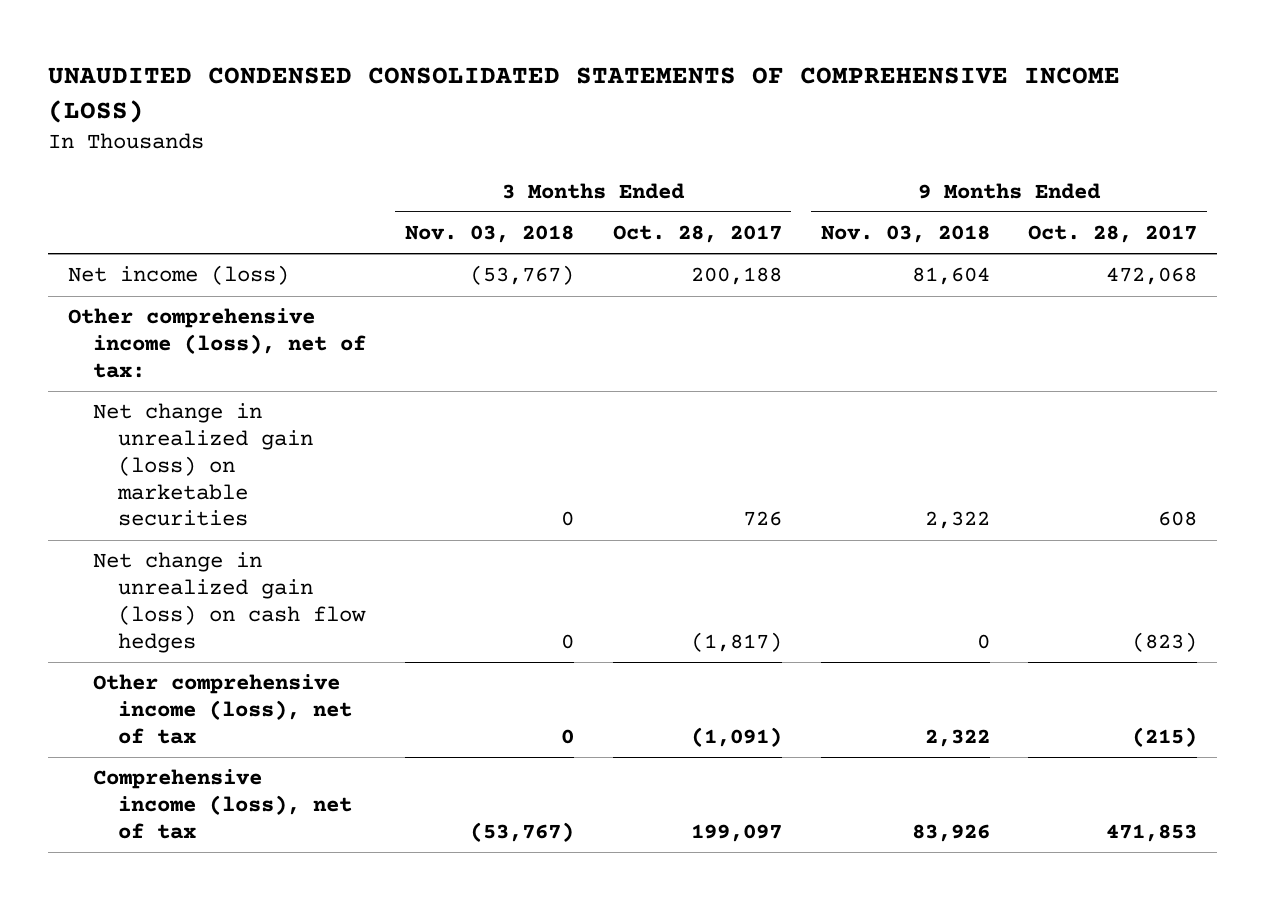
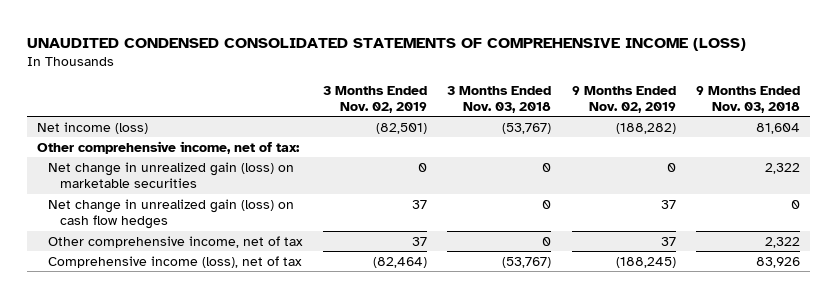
[612,225,782,244] Oct. 28, 2017 -> none
[1028,225,1198,244] Oct. 28, 2017 -> none
none -> [322,85,427,113] 3 Months Ended Nov. 02, 2019
none -> [571,85,676,113] 9 Months Ended Nov. 02, 2019
[67,308,366,378] Other comprehensive income (loss), net of tax: -> [36,140,300,154] Other comprehensive income, net of tax:
[92,674,353,744] Other comprehensive income (loss), net of tax -> [48,235,304,248] Other comprehensive income, net of tax

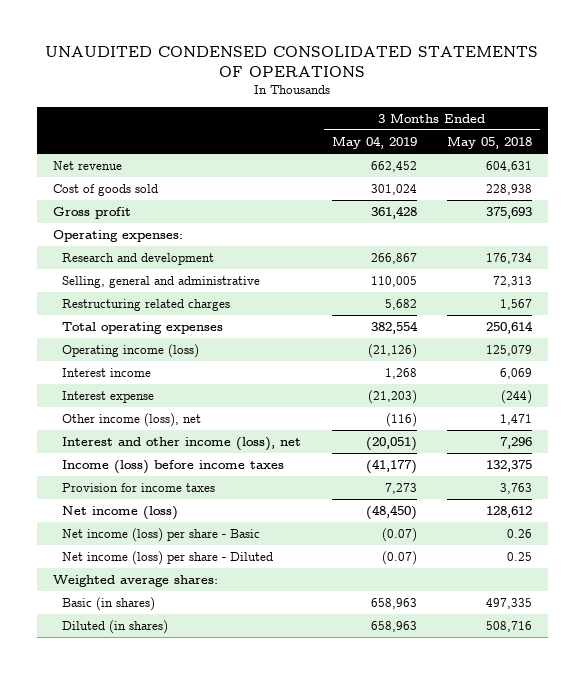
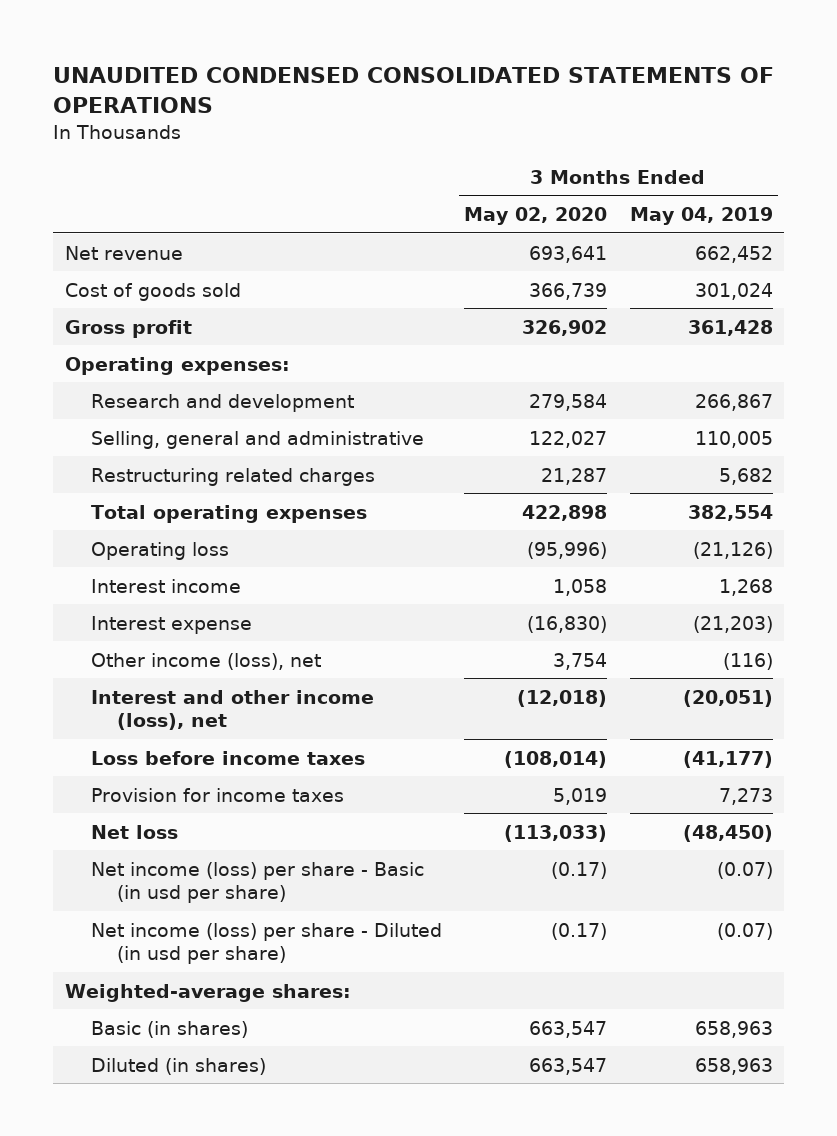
[447,135,533,149] May 05, 2018 -> none
none -> [464,206,608,225] May 02, 2020
[61,343,199,358] Operating income (loss) -> [90,541,229,560] Operating loss
[61,459,284,474] Income (loss) before income taxes -> [90,750,365,765] Loss before income taxes
[61,505,178,520] Net income (loss) -> [90,824,178,839] Net loss
[61,527,260,542] Net income (loss) per share - Basic -> [90,861,424,904] Net income (loss) per share - Basic (in usd per share)
[61,550,273,565] Net income (loss) per share - Diluted -> [90,922,442,965] Net income (loss) per share - Diluted (in usd per share)
[52,574,218,587] Weighted average shares: -> [64,983,351,1002] Weighted-average shares:

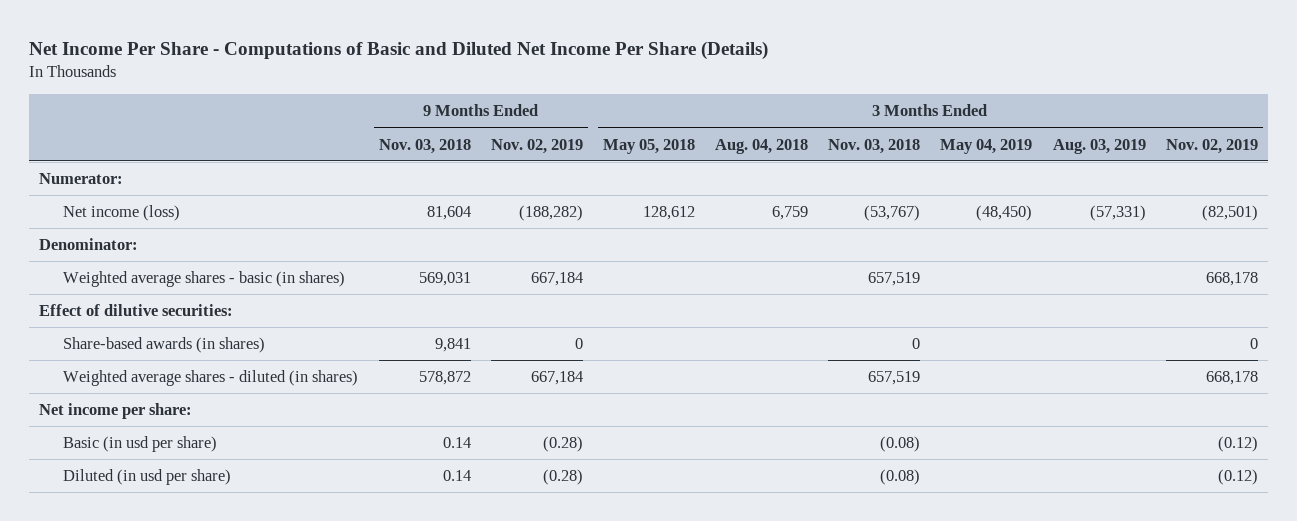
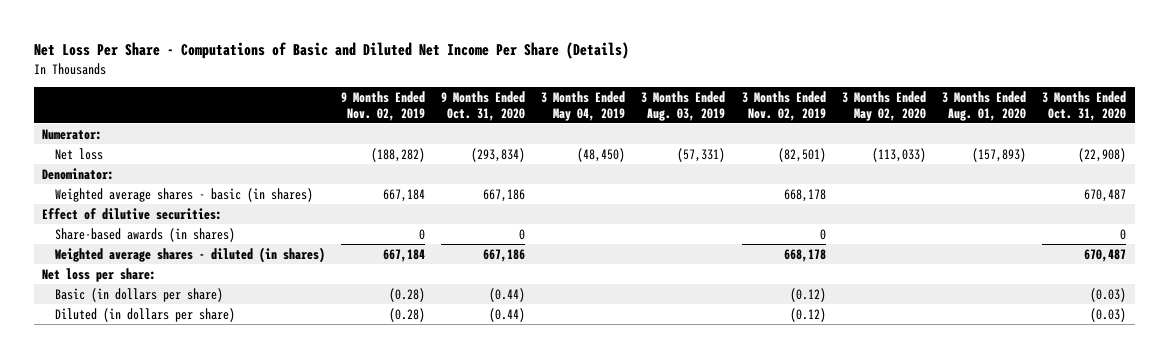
[29,41,769,61] Net Income Per Share - Computations of Basic and Diluted Net Income Per Share (Details) -> [34,42,630,60] Net Loss Per Share - Computations of Basic and Diluted Net Income Per Share (Details)
[378,138,471,154] Nov. 03, 2018 -> none
[602,138,695,154] May 05, 2018 -> none
[715,138,809,154] Aug. 04, 2018 -> none
[828,138,921,154] Nov. 03, 2018 -> none
none -> [440,90,525,121] 9 Months Ended Oct. 31, 2020
none -> [841,90,926,121] 3 Months Ended May 02, 2020
none -> [942,90,1027,121] 3 Months Ended Aug. 01, 2020
none -> [1042,90,1127,121] 3 Months Ended Oct. 31, 2020
[63,205,181,222] Net income (loss) -> [54,147,103,160] Net loss
[39,403,193,420] Net income per share: -> [42,267,157,282] Net loss per share:
[63,436,218,453] Basic (in usd per share) -> [54,287,223,302] Basic (in dollars per share)
[63,469,232,486] Diluted (in usd per share) -> [54,307,235,322] Diluted (in dollars per share)

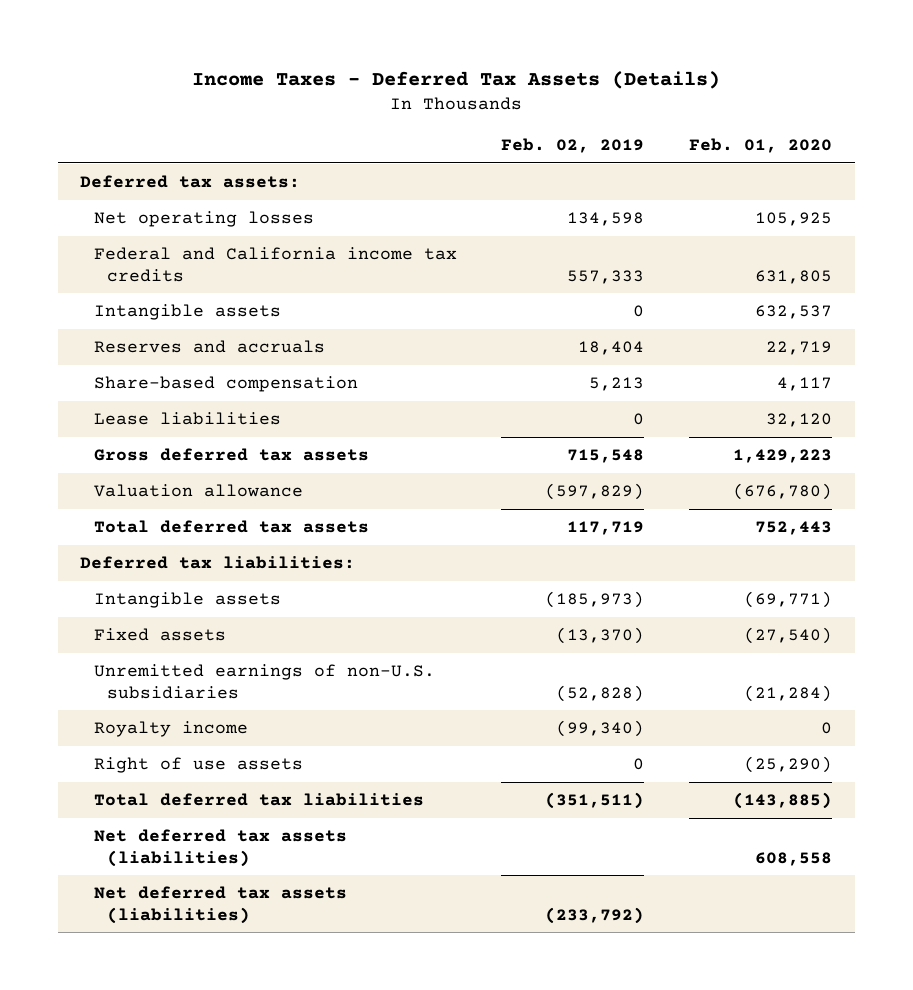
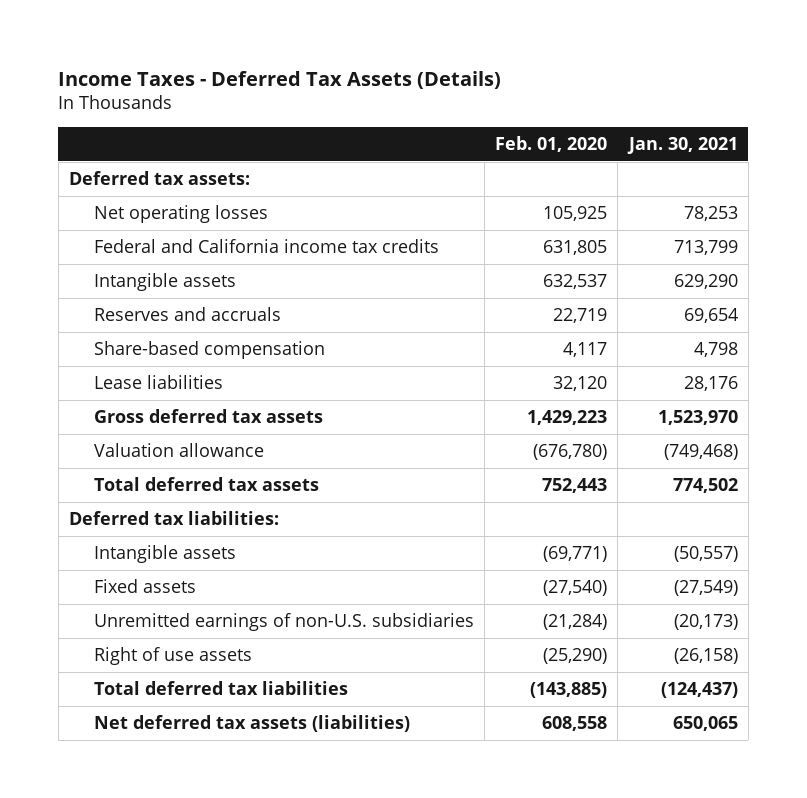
[501,138,645,154] Feb. 02, 2019 -> none
none -> [626,136,738,154] Jan. 30, 2021
[93,720,248,737] Royalty income -> none
[93,885,347,924] Net deferred tax assets (liabilities) -> none

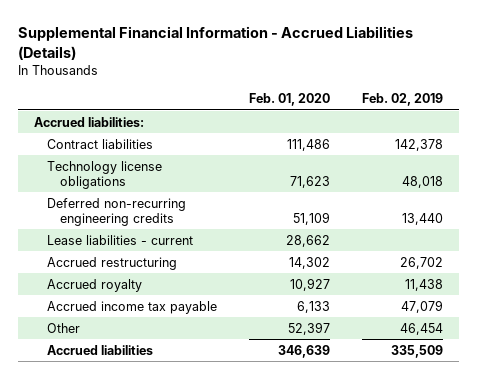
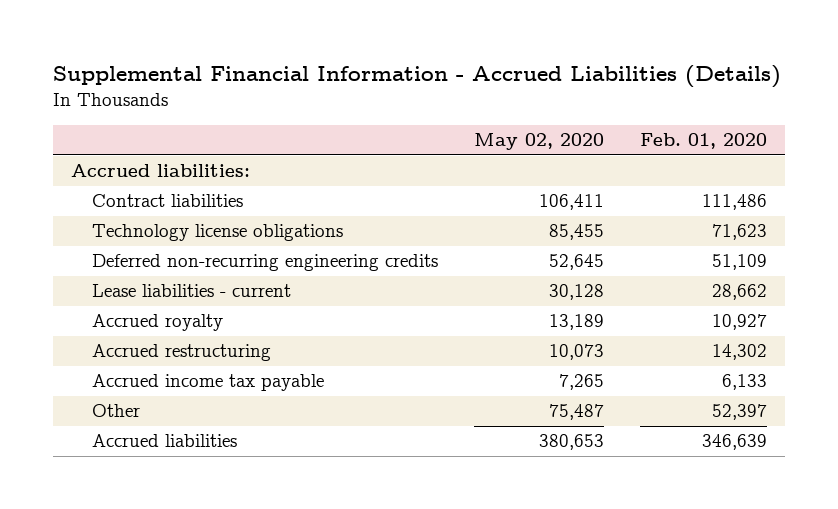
[362,93,444,107] Feb. 02, 2019 -> none
none -> [474,133,605,151] May 02, 2020
[47,256,178,270] Accrued restructuring -> [91,344,271,362] Accrued restructuring

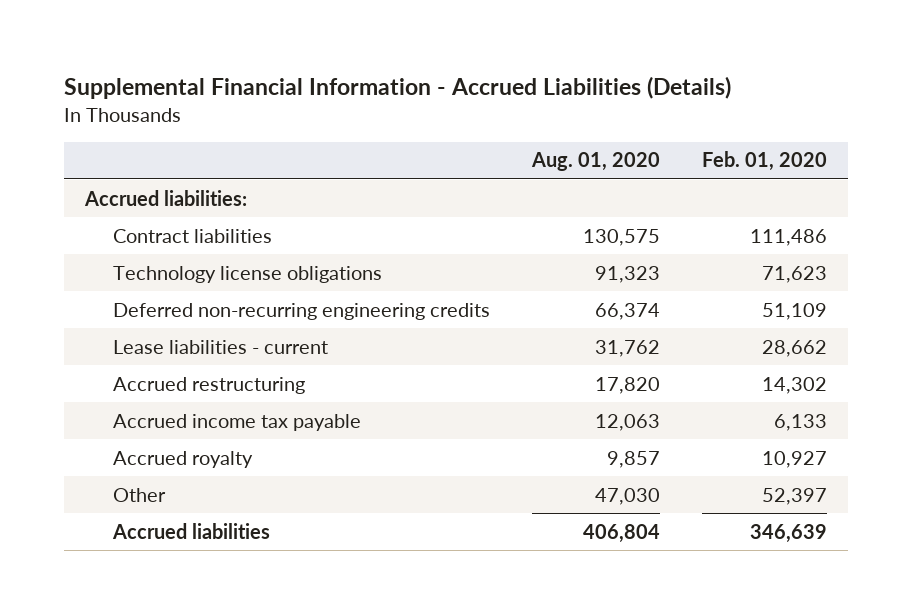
[474,133,605,151] May 02, 2020 -> none
none -> [530,152,660,172] Aug. 01, 2020
[91,314,223,332] Accrued royalty -> [113,450,254,468] Accrued royalty

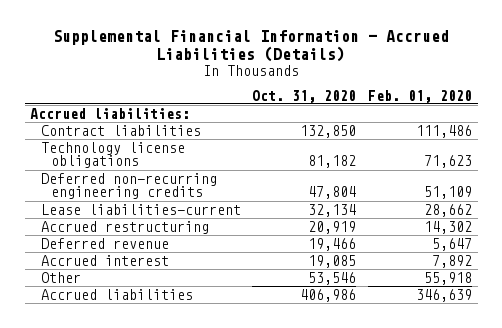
[530,152,660,172] Aug. 01, 2020 -> none
none -> [252,89,357,103] Oct. 31, 2020
[113,339,329,354] Lease liabilities - current -> [40,203,241,215] Lease liabilities-current
[113,413,362,431] Accrued income tax payable -> none
[113,450,254,468] Accrued royalty -> none
none -> [40,237,169,249] Deferred revenue
none -> [40,254,169,266] Accrued interest
[761,487,827,505] 52,397 -> [423,271,472,285] 55,918

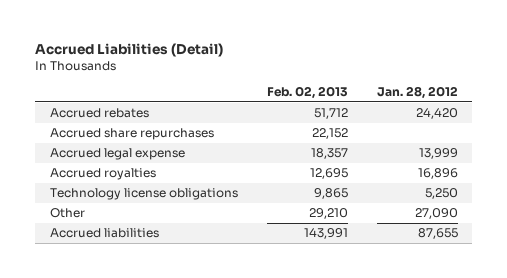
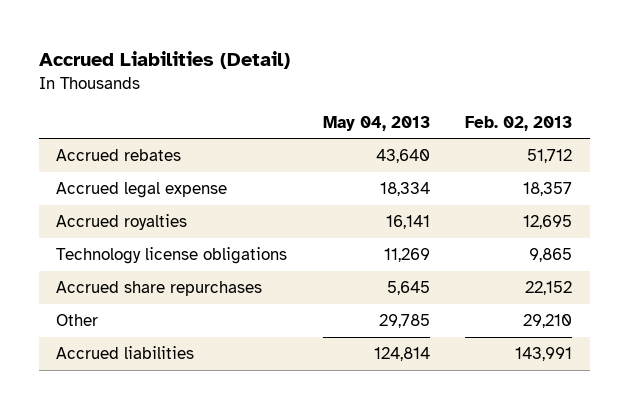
[376,86,458,100] Jan. 28, 2012 -> none
none -> [322,116,430,132] May 04, 2013
[49,128,214,141] Accrued share repurchases -> [56,281,263,297] Accrued share repurchases

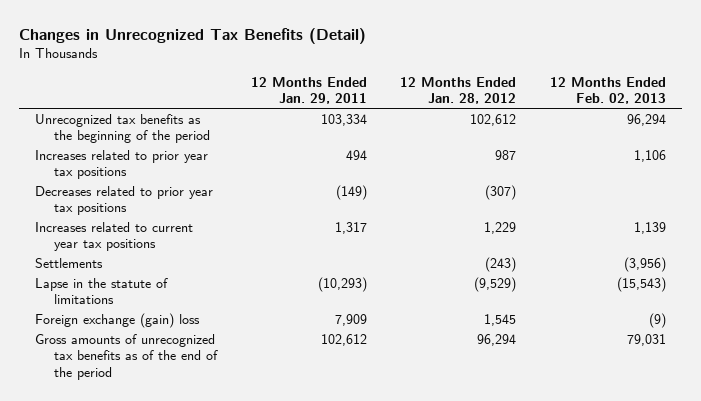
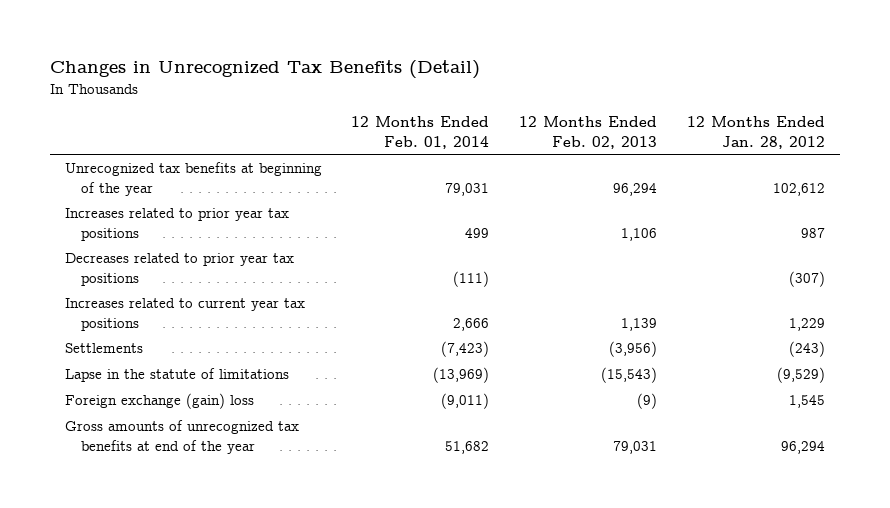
[250,76,367,105] 12 Months Ended Jan. 29, 2011 -> none
none -> [351,116,490,149] 12 Months Ended Feb. 01, 2014
[35,113,210,144] Unrecognized tax benefits as the beginning of the period -> [64,162,322,196] Unrecognized tax benefits at beginning of the year
[35,333,218,380] Gross amounts of unrecognized tax benefits as of the end of the period -> [64,420,299,454] Gross amounts of unrecognized tax benefits at end of the year

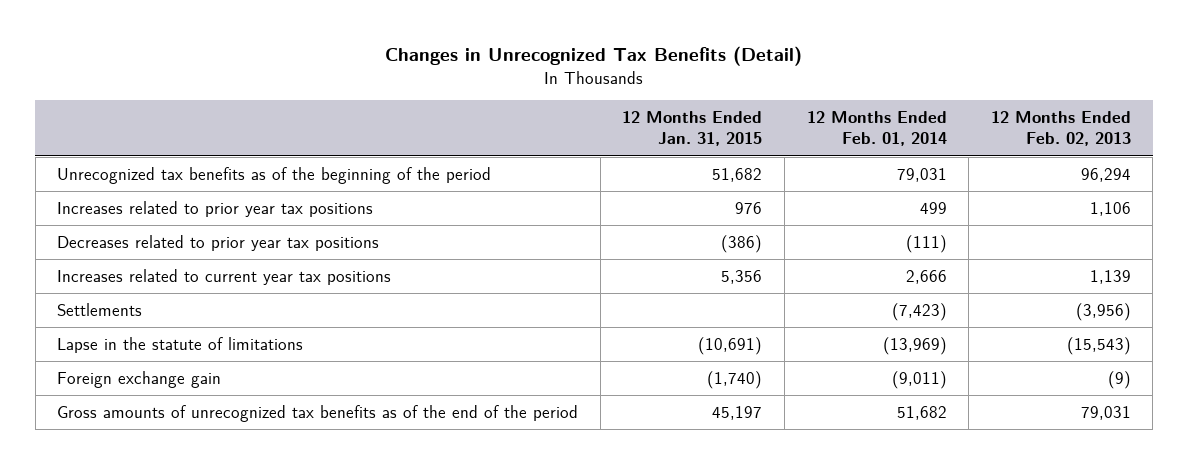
[687,116,826,149] 12 Months Ended Jan. 28, 2012 -> none
none -> [622,111,763,147] 12 Months Ended Jan. 31, 2015
[64,162,322,196] Unrecognized tax benefits at beginning of the year -> [57,166,492,184] Unrecognized tax benefits as of the beginning of the period
[64,393,254,410] Foreign exchange (gain) loss -> [57,370,222,388] Foreign exchange gain
[64,420,299,454] Gross amounts of unrecognized tax benefits at end of the year -> [57,404,579,422] Gross amounts of unrecognized tax benefits as of the end of the period

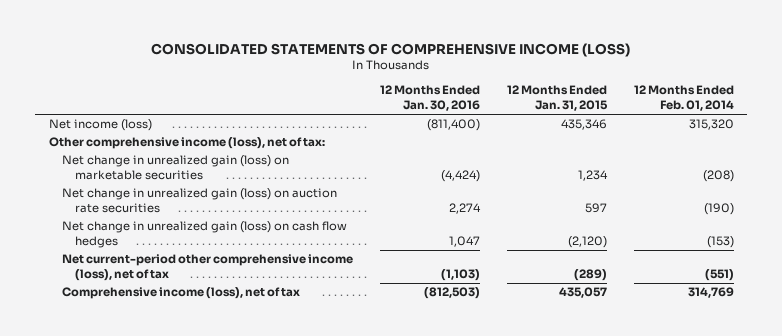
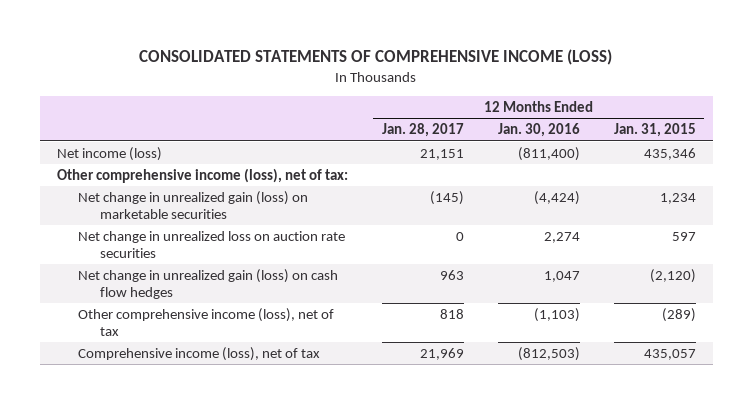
[633,85,734,112] 12 Months Ended Feb. 01, 2014 -> none
none -> [381,123,464,138] Jan. 28, 2017
[62,188,338,214] Net change in unrealized gain (loss) on auction rate securities -> [78,230,346,258] Net change in unrealized loss on auction rate securities
[62,254,354,282] Net current-period other comprehensive income (loss), net of tax -> [78,307,335,336] Other comprehensive income (loss), net of tax

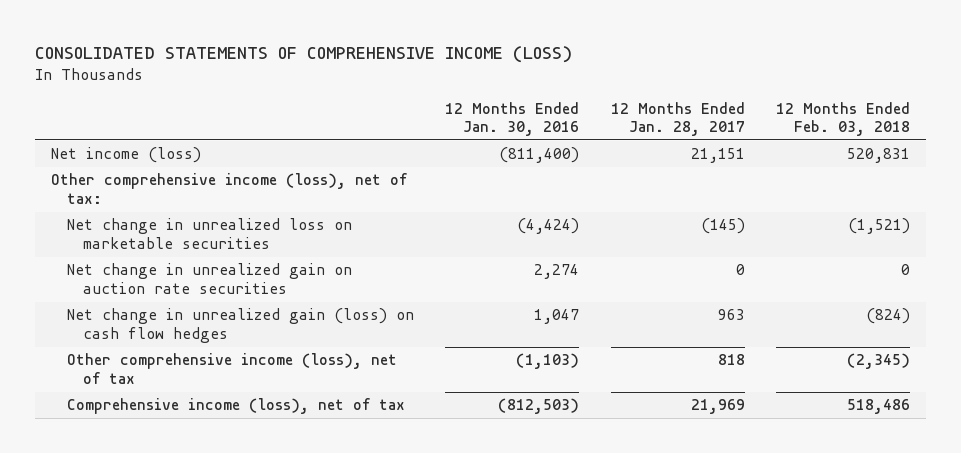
[613,123,696,138] Jan. 31, 2015 -> none
none -> [775,101,910,137] 12 Months Ended Feb. 03, 2018
[78,190,309,219] Net change in unrealized gain (loss) on marketable securities -> [66,218,352,249] Net change in unrealized loss on marketable securities
[78,230,346,258] Net change in unrealized loss on auction rate securities -> [66,263,352,294] Net change in unrealized gain on auction rate securities

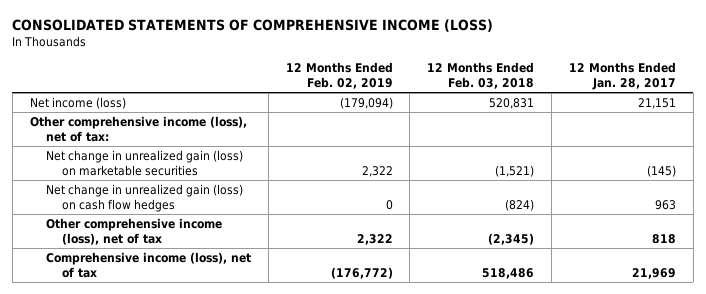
[445,101,580,137] 12 Months Ended Jan. 30, 2016 -> none
none -> [285,61,393,89] 12 Months Ended Feb. 02, 2019
[66,263,352,294] Net change in unrealized gain on auction rate securities -> none
[66,218,352,249] Net change in unrealized loss on marketable securities -> [45,149,243,176] Net change in unrealized gain (loss) on marketable securities

